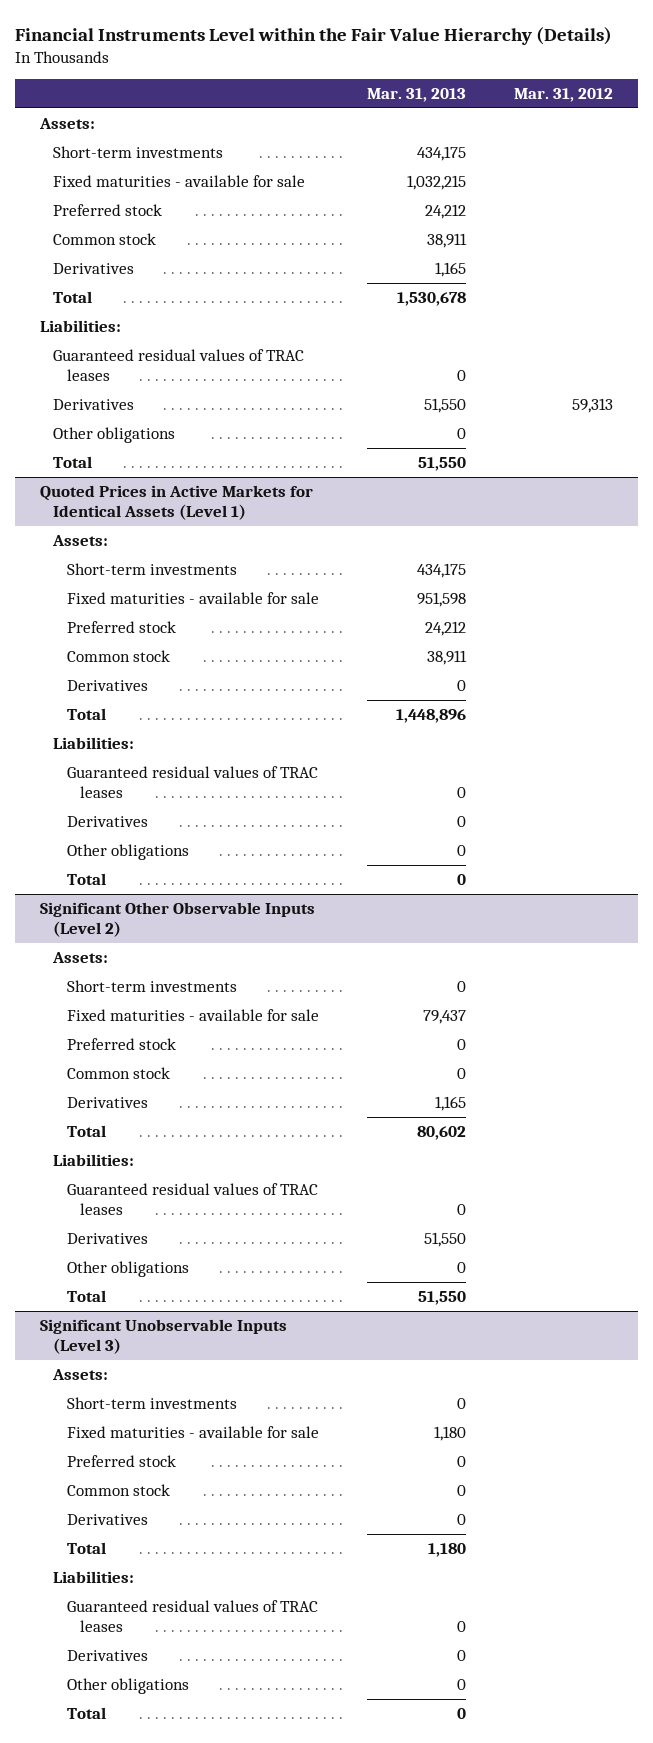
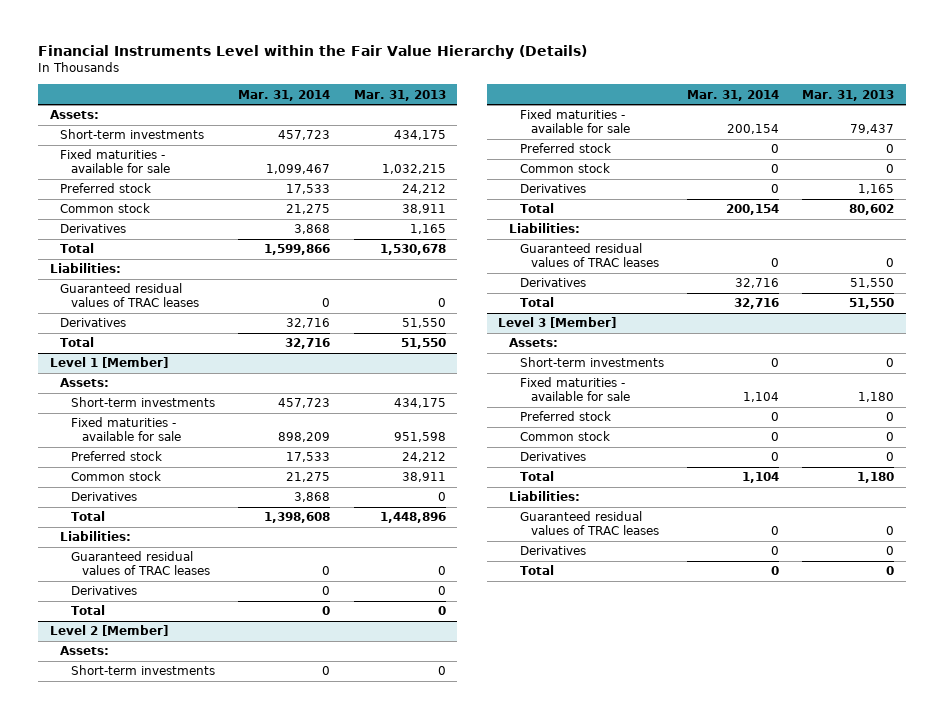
[514,88,614,103] Mar. 31, 2012 -> none
none -> [238,89,331,101] Mar. 31, 2014
[53,426,176,443] Other obligations -> none
[39,484,313,521] Quoted Prices in Active Markets for Identical Assets (Level 1) -> none
none -> [49,357,168,369] Level 1 [Member]
[66,843,189,860] Other obligations -> none
[39,901,315,938] Significant Other Observable Inputs (Level 2) -> none
none -> [49,625,168,637] Level 2 [Member]
[66,1260,189,1277] Other obligations -> none
[39,1318,287,1355] Significant Unobservable Inputs (Level 3) -> none
none -> [498,317,617,329] Level 3 [Member]
[66,1677,189,1694] Other obligations -> none

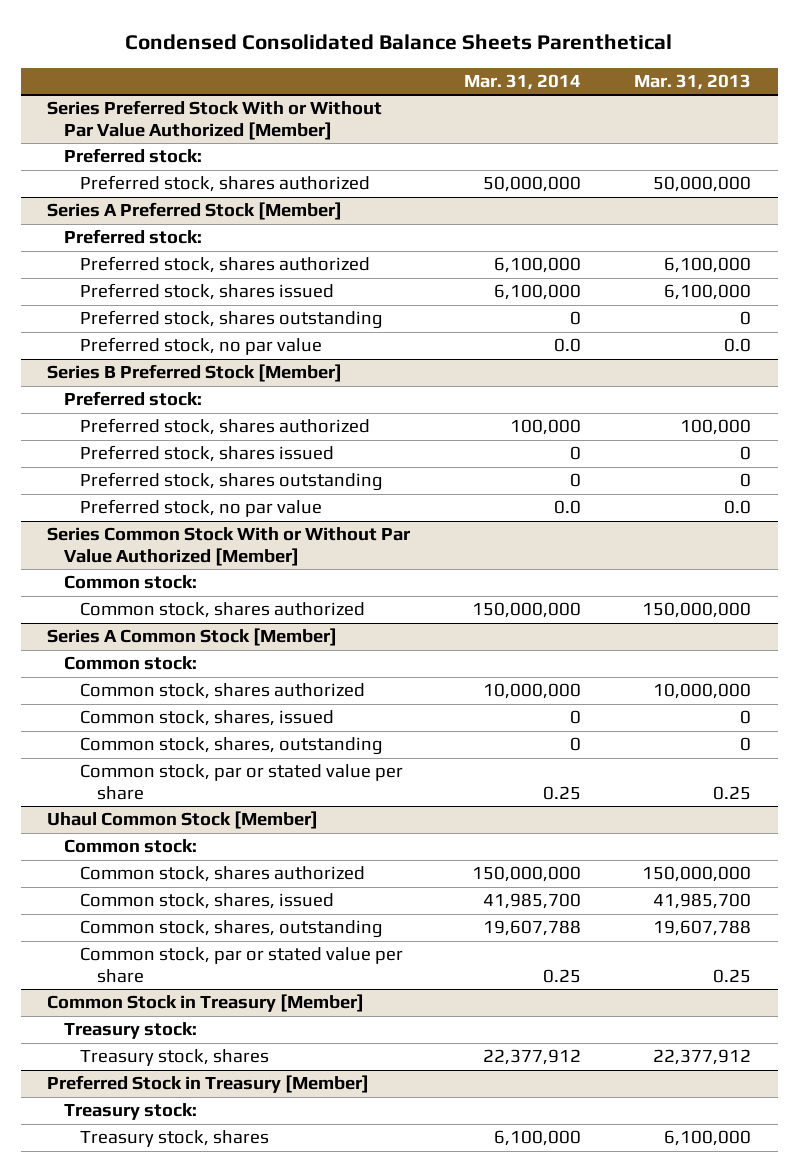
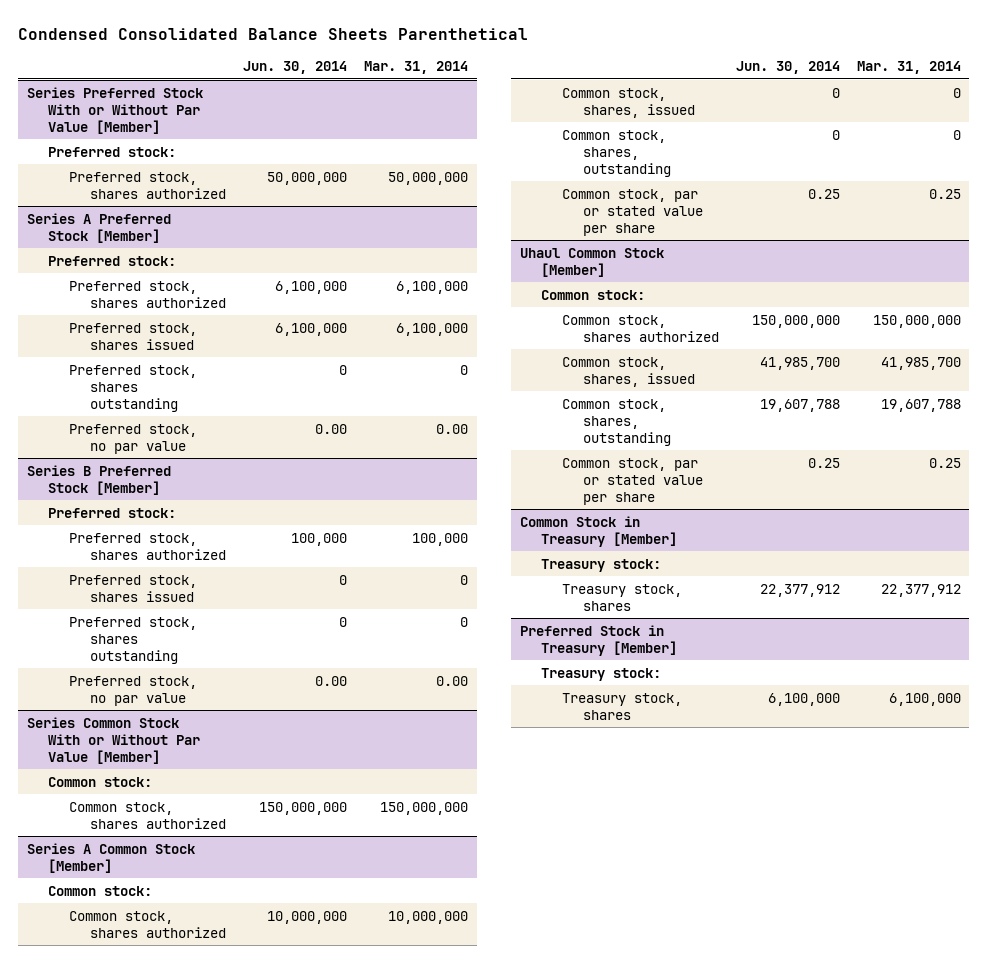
[634,73,752,90] Mar. 31, 2013 -> none
none -> [242,61,347,75] Jun. 30, 2014
[47,100,383,140] Series Preferred Stock With or Without Par Value Authorized [Member] -> [26,86,203,134] Series Preferred Stock With or Without Par Value [Member]
[553,338,581,353] 0.0 -> [435,423,468,434] 0.00
[553,500,581,515] 0.0 -> [435,675,468,686] 0.00
[47,527,412,566] Series Common Stock With or Without Par Value Authorized [Member] -> [26,716,200,764] Series Common Stock With or Without Par Value [Member]

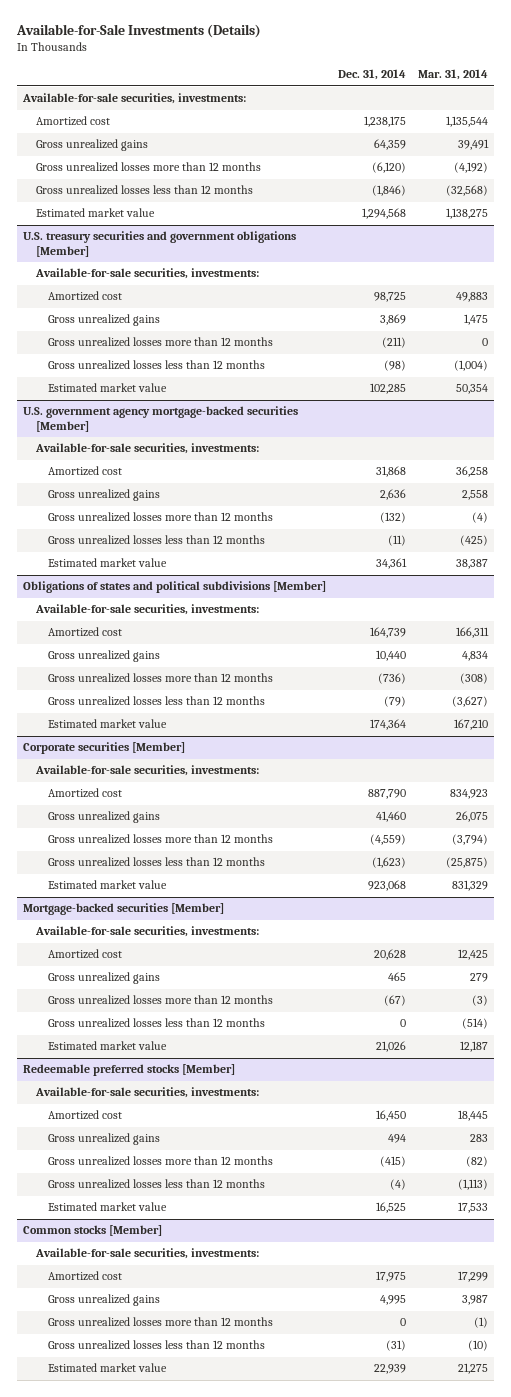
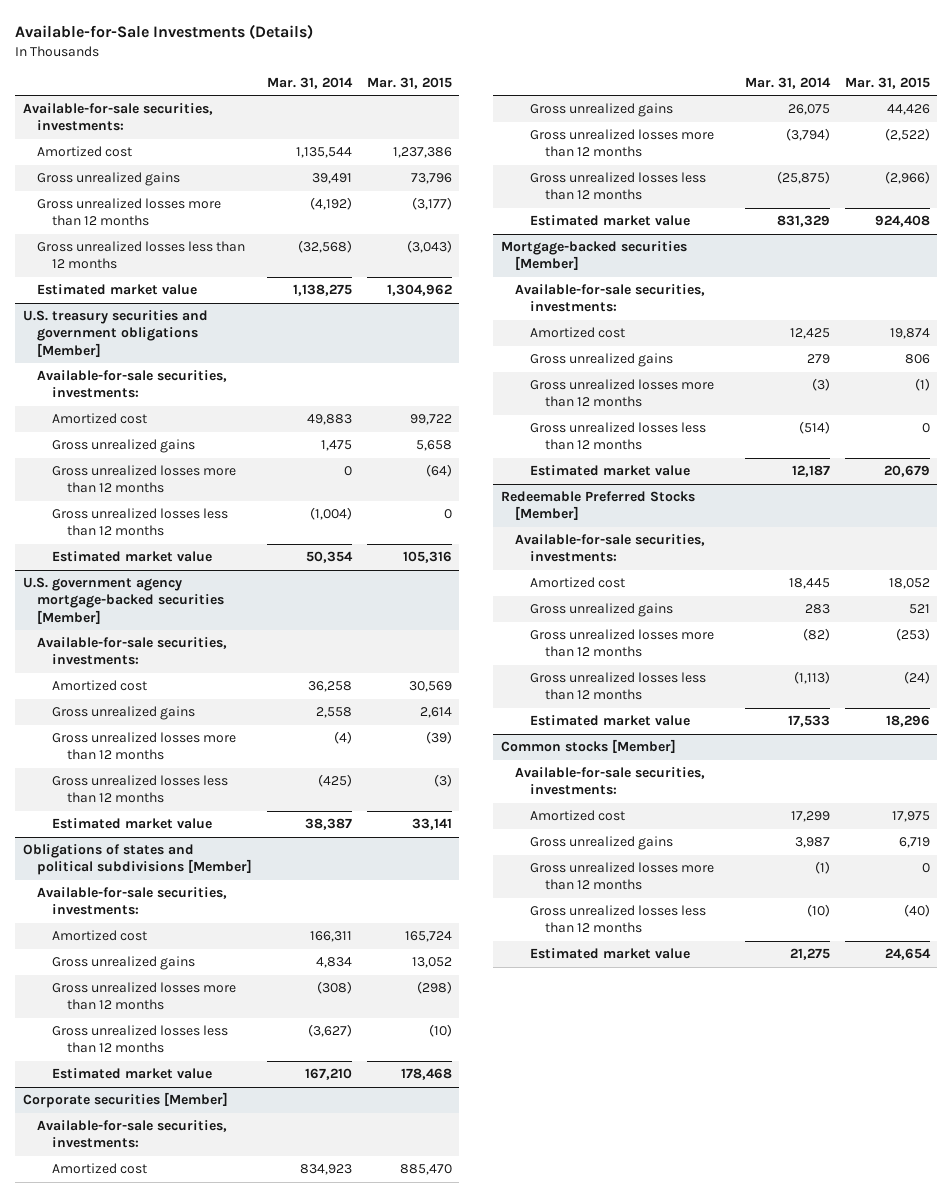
[337,69,406,81] Dec. 31, 2014 -> none
none -> [366,76,452,89] Mar. 31, 2015
[22,1064,235,1077] Redeemable preferred stocks [Member] -> [500,491,695,521] Redeemable Preferred Stocks [Member]

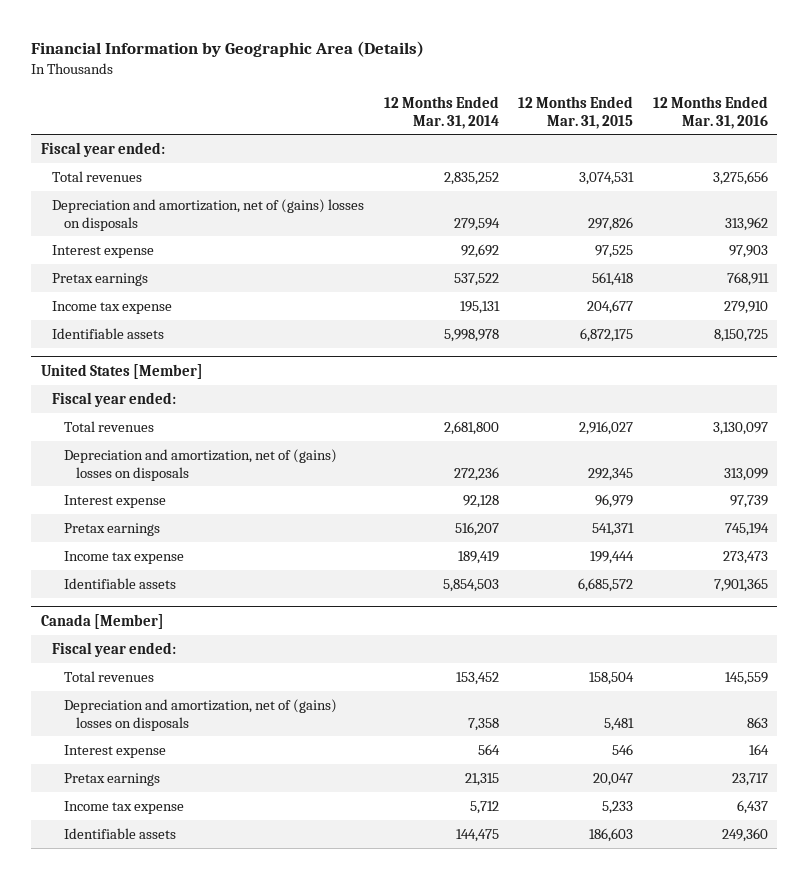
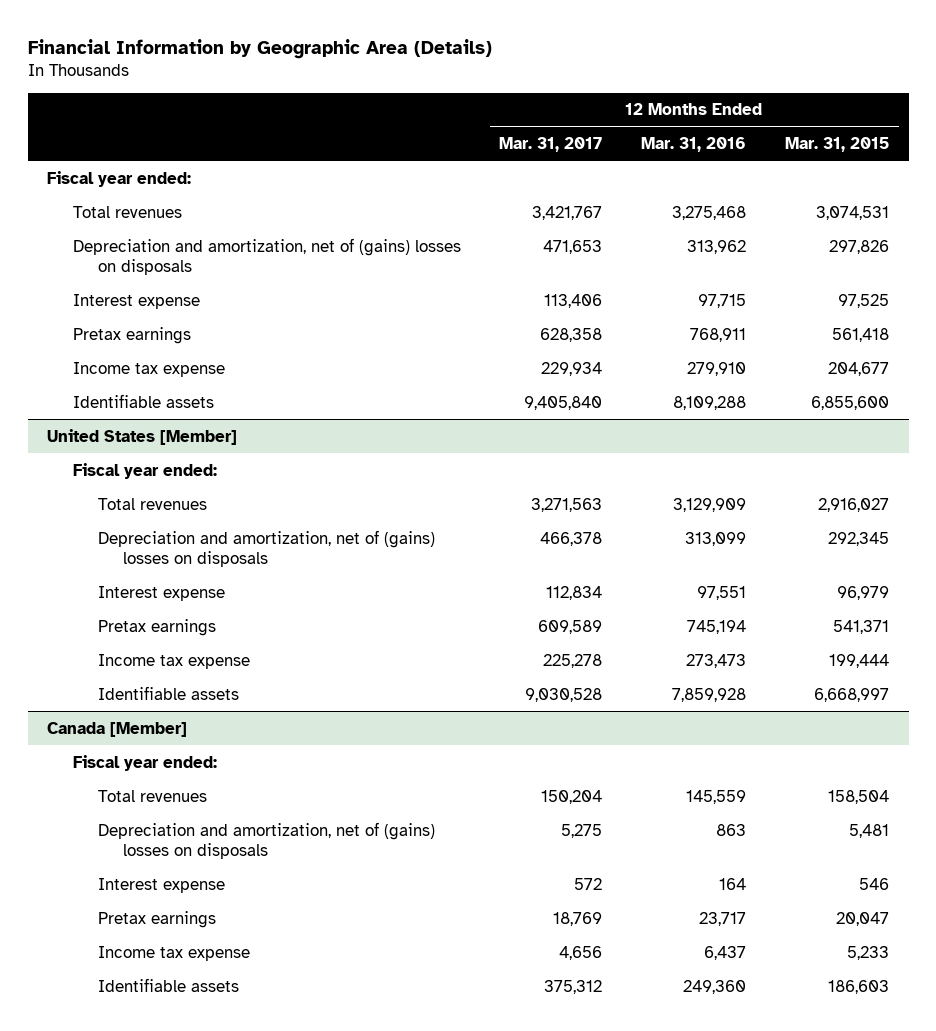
[383,95,499,129] 12 Months Ended Mar. 31, 2014 -> none
none -> [499,137,603,153] Mar. 31, 2017
[712,170,768,185] 3,275,656 -> [672,205,747,220] 3,275,468
[728,244,768,258] 97,903 -> [698,293,747,308] 97,715
[580,327,634,342] 6,872,175 -> [811,395,890,410] 6,855,600
[713,328,768,342] 8,150,725 -> [673,395,747,410] 8,109,288
[712,421,768,435] 3,130,097 -> [673,497,747,512] 3,129,909
[729,494,768,508] 97,739 -> [697,585,747,600] 97,551
[578,577,634,592] 6,685,572 -> [814,687,890,702] 6,668,997
[713,577,768,592] 7,901,365 -> [672,687,747,702] 7,859,928

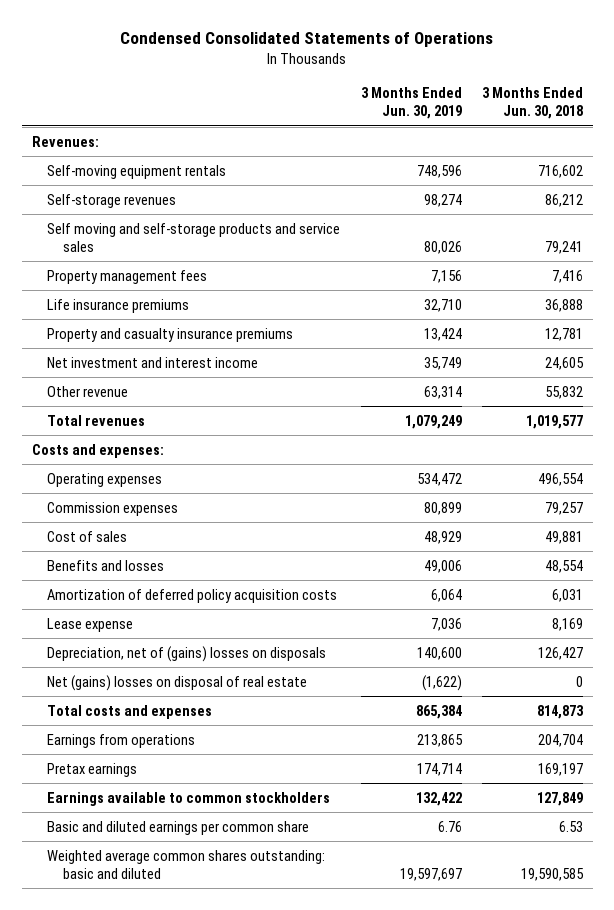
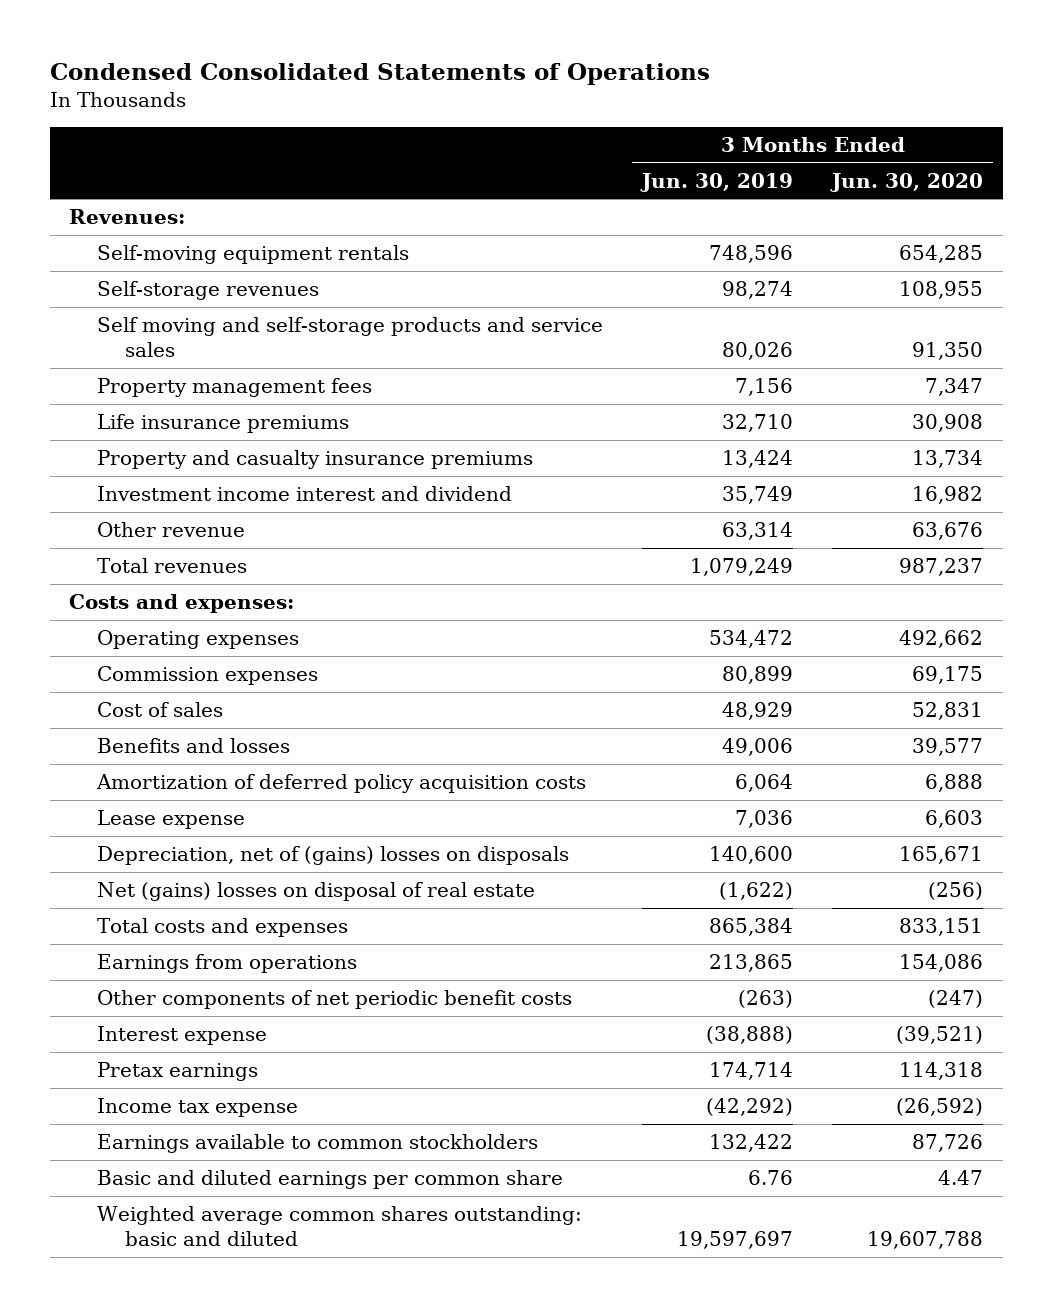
[481,87,583,120] 3 Months Ended Jun. 30, 2018 -> none
none -> [830,172,984,192] Jun. 30, 2020
[47,356,259,368] Net investment and interest income -> [97,486,513,502] Investment income interest and dividend
none -> [97,990,573,1010] Other components of net periodic benefit costs
none -> [97,1026,268,1046] Interest expense
none -> [97,1098,299,1118] Income tax expense

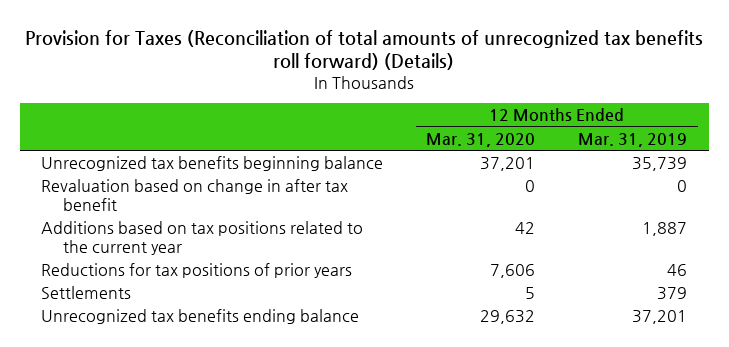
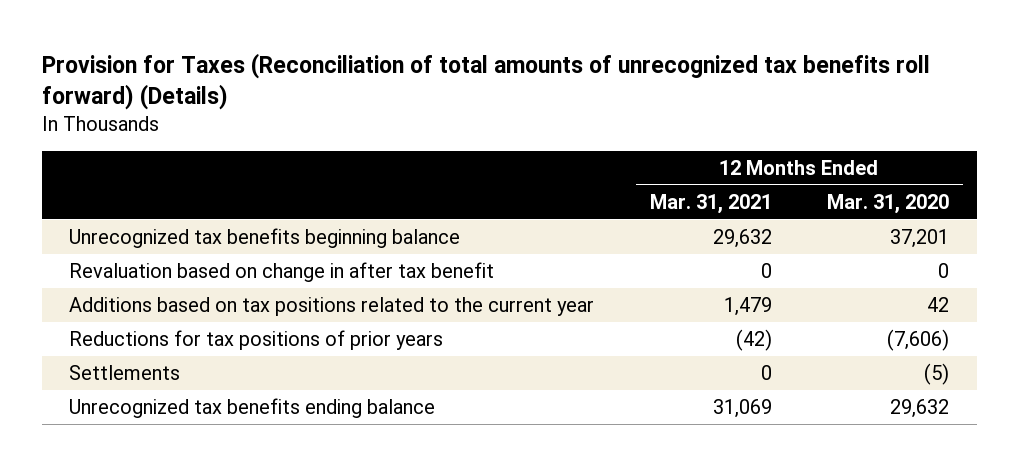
[578,132,688,147] Mar. 31, 2019 -> none
none -> [649,193,772,214] Mar. 31, 2021
[490,264,536,279] 7,606 -> [886,328,949,351] (7,606)
[525,287,536,300] 5 -> [923,362,949,385] (5)

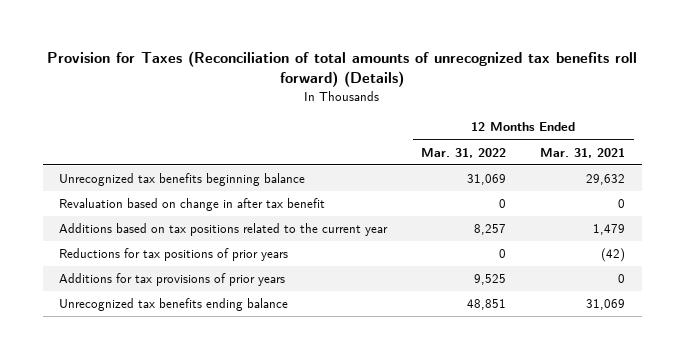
[826,193,949,214] Mar. 31, 2020 -> none
none -> [421,147,507,158] Mar. 31, 2022
[69,364,181,380] Settlements -> [59,273,286,287] Additions for tax provisions of prior years

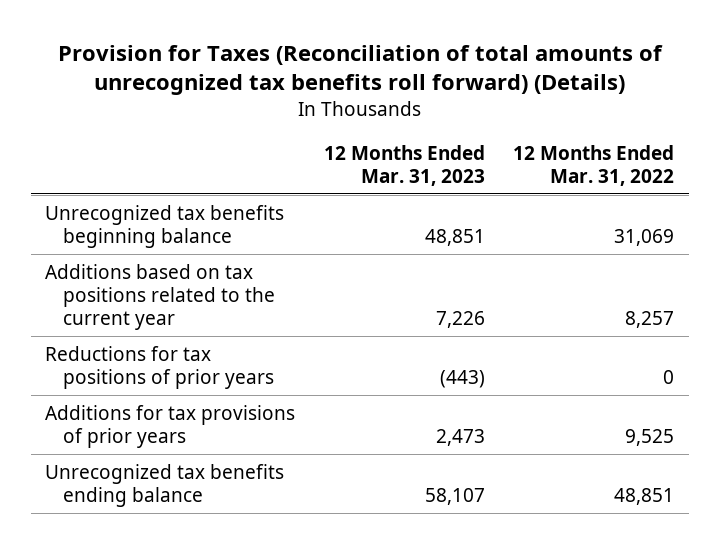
[540,147,626,158] Mar. 31, 2021 -> none
none -> [323,144,485,187] 12 Months Ended Mar. 31, 2023
[59,198,326,212] Revaluation based on change in after tax benefit -> none

